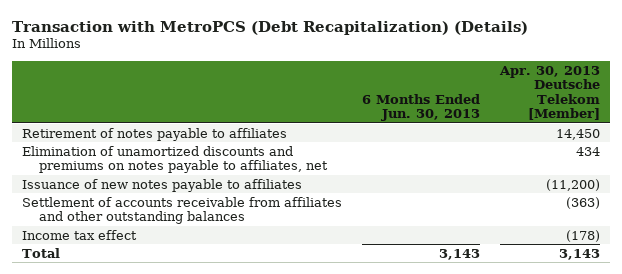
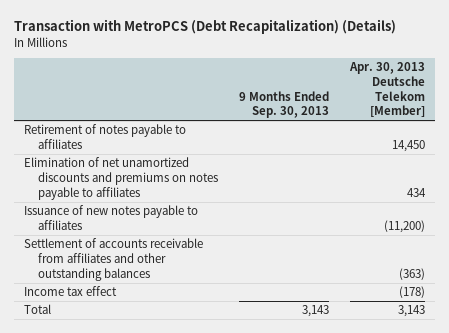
[362,93,481,122] 6 Months Ended Jun. 30, 2013 -> none
none -> [238,90,329,119] 9 Months Ended Sep. 30, 2013
[22,145,329,174] Elimination of unamortized discounts and premiums on notes payable to affiliates, net -> [24,157,219,200] Elimination of net unamortized discounts and premiums on notes payable to affiliates

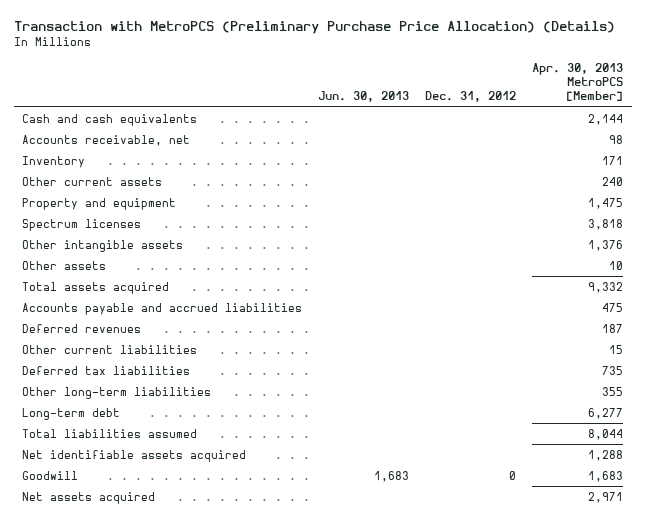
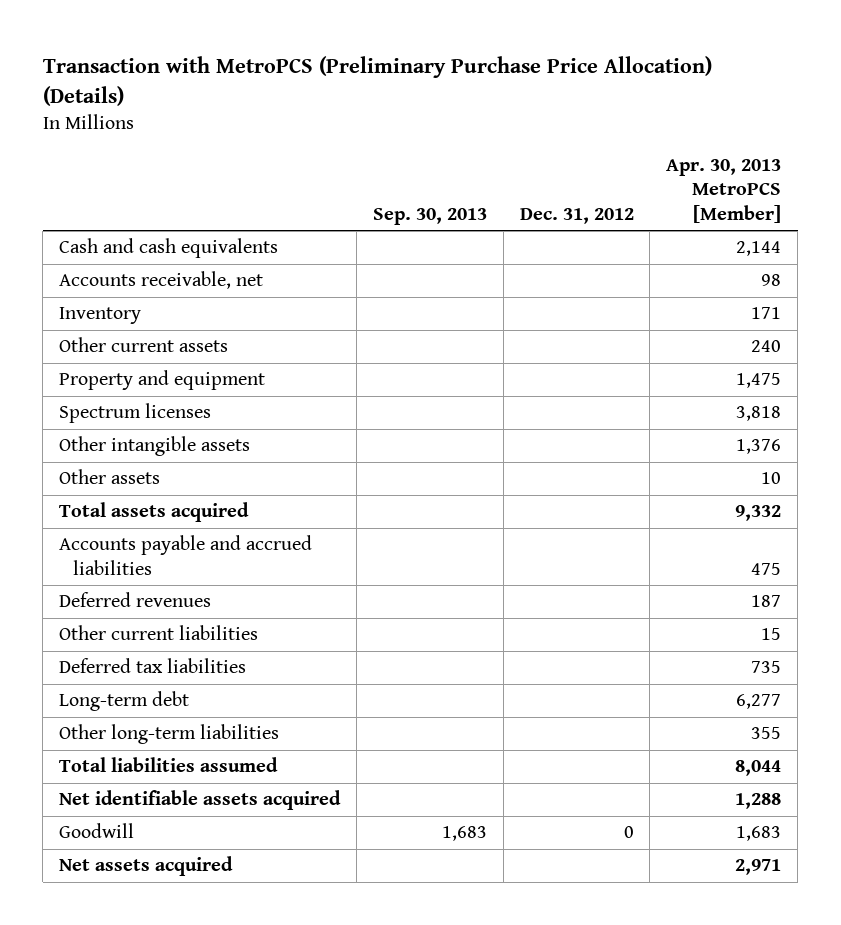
[317,91,409,103] Jun. 30, 2013 -> none
none -> [372,207,487,225] Sep. 30, 2013
[21,386,211,399] Other long-term liabilities -> [59,724,280,745] Other long-term liabilities

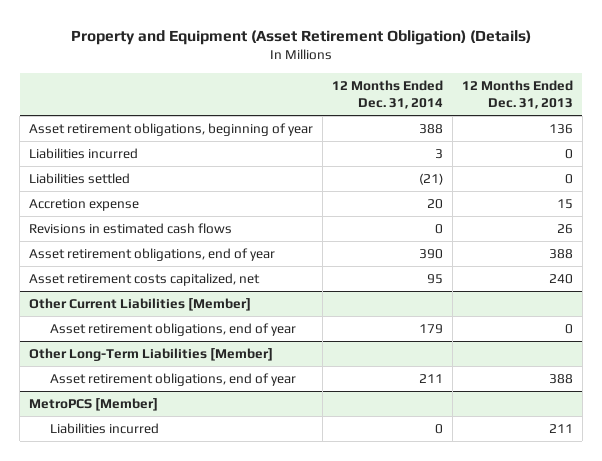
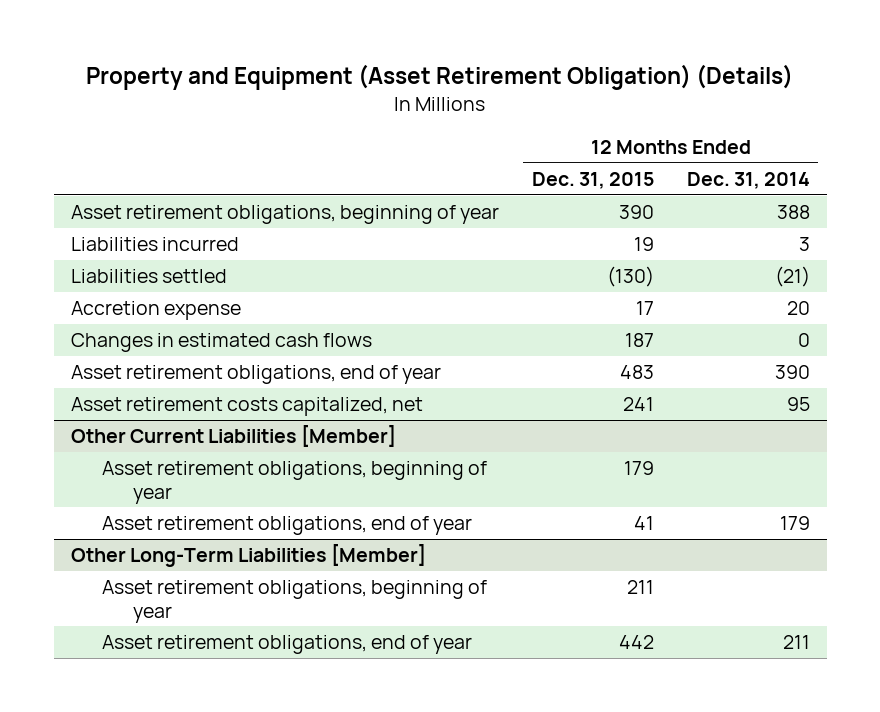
[461,79,573,110] 12 Months Ended Dec. 31, 2013 -> none
none -> [531,172,654,190] Dec. 31, 2015
[29,222,233,234] Revisions in estimated cash flows -> [70,333,372,353] Changes in estimated cash flows
none -> [101,461,487,504] Asset retirement obligations, beginning of year
none -> [101,580,487,623] Asset retirement obligations, beginning of year
[29,397,159,411] MetroPCS [Member] -> none
[49,422,159,434] Liabilities incurred -> none

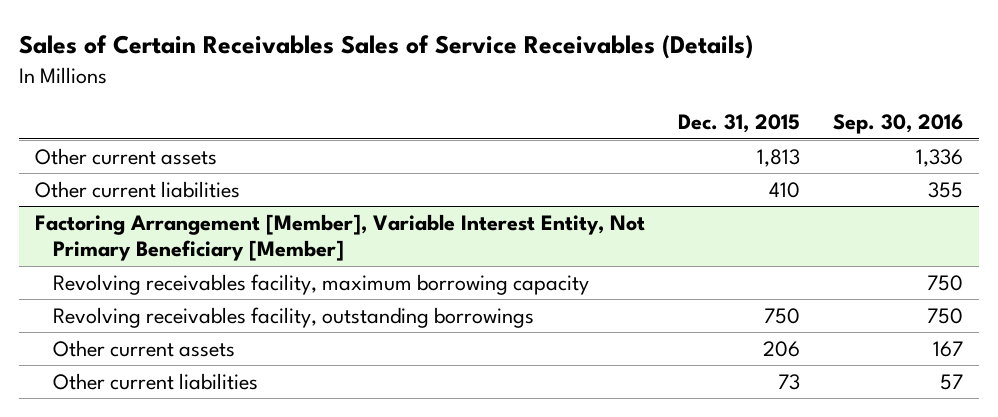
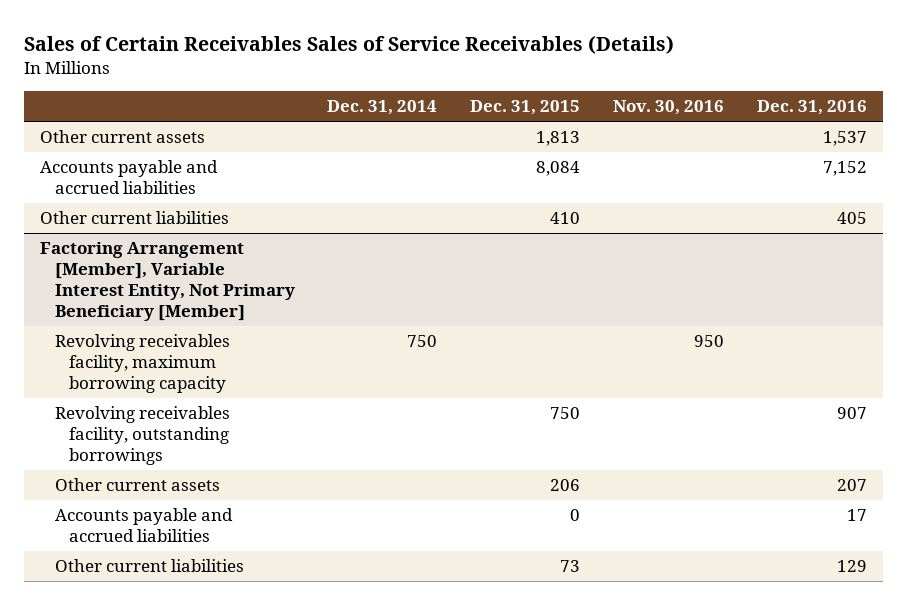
[832,114,963,135] Sep. 30, 2016 -> none
none -> [327,100,438,116] Dec. 31, 2014
none -> [613,100,725,116] Nov. 30, 2016
none -> [756,100,867,116] Dec. 31, 2016
none -> [40,160,219,195] Accounts payable and accrued liabilities
none -> [54,508,233,543] Accounts payable and accrued liabilities

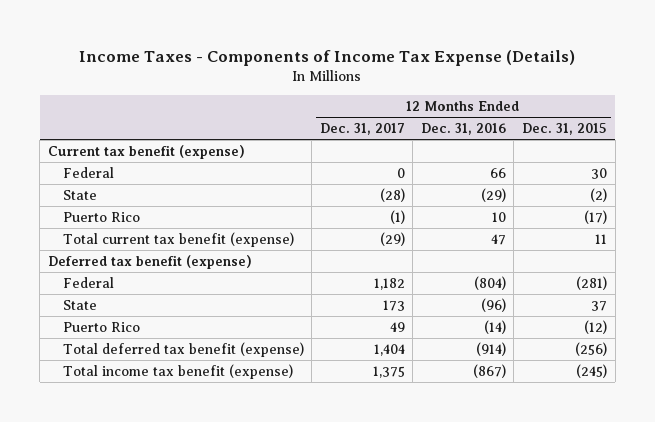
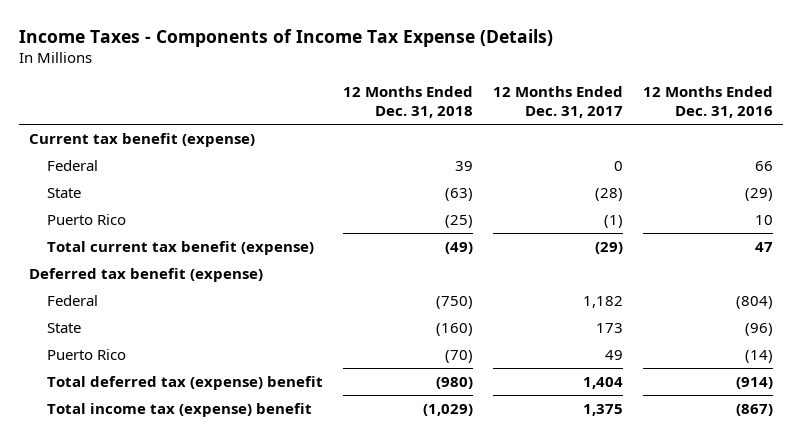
[521,123,607,136] Dec. 31, 2015 -> none
none -> [343,85,474,119] 12 Months Ended Dec. 31, 2018
[62,341,304,357] Total deferred tax benefit (expense) -> [47,375,324,390] Total deferred tax (expense) benefit
[62,363,293,379] Total income tax benefit (expense) -> [47,402,313,417] Total income tax (expense) benefit

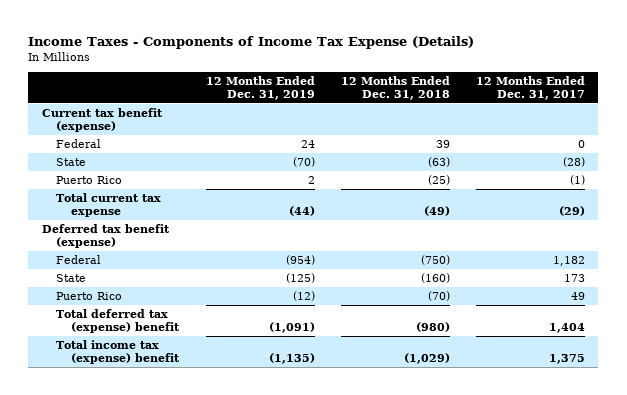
[643,85,774,119] 12 Months Ended Dec. 31, 2016 -> none
none -> [205,75,315,101] 12 Months Ended Dec. 31, 2019
[47,240,315,255] Total current tax benefit (expense) -> [56,192,162,218] Total current tax expense

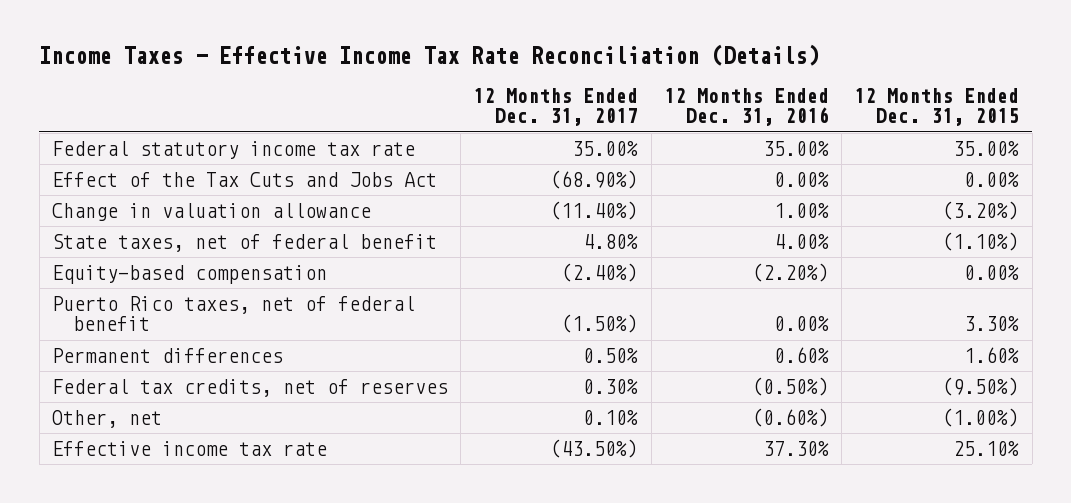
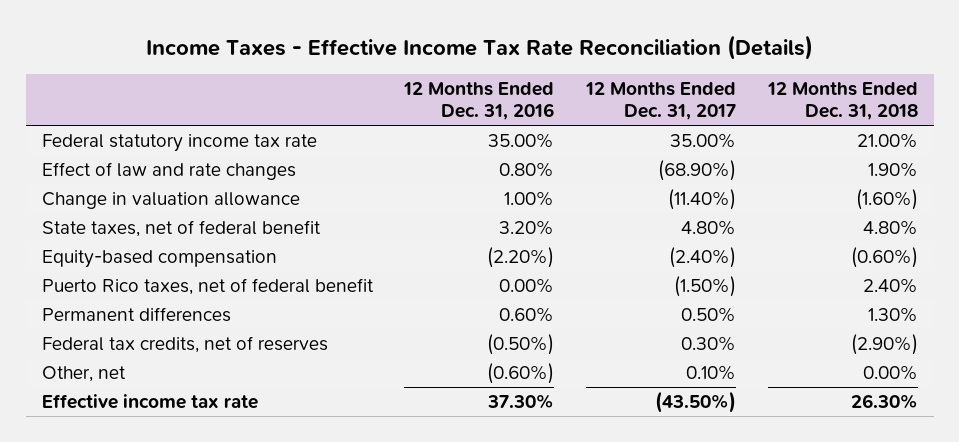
[854,87,1020,127] 12 Months Ended Dec. 31, 2015 -> none
none -> [766,81,918,121] 12 Months Ended Dec. 31, 2018
[51,171,437,187] Effect of the Tax Cuts and Jobs Act -> [41,161,296,180] Effect of law and rate changes
[773,171,829,187] 0.00% -> [499,161,555,177] 0.80%
[773,233,829,249] 4.00% -> [499,219,555,235] 3.20%

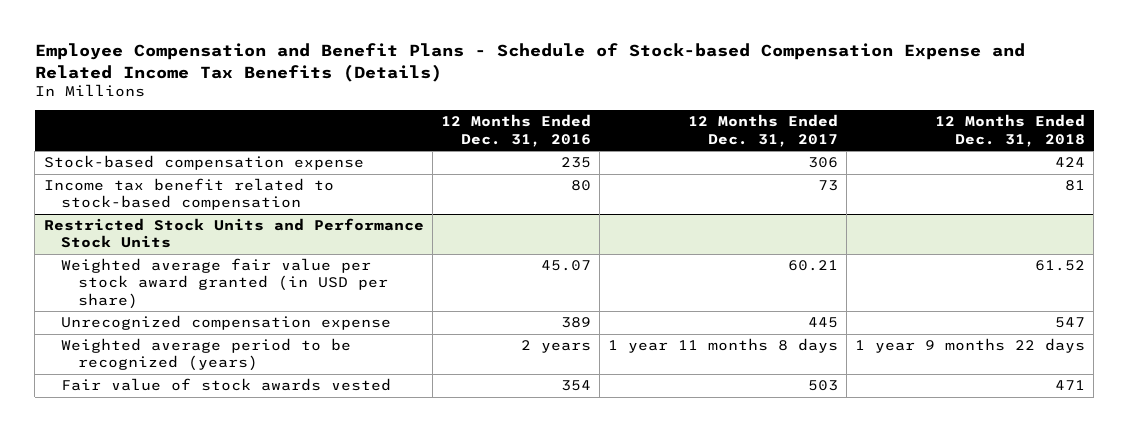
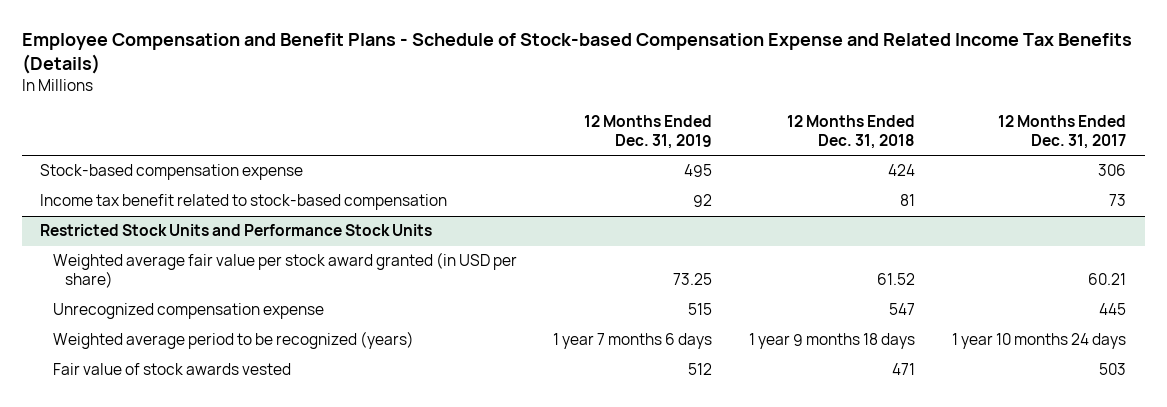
[440,114,591,147] 12 Months Ended Dec. 31, 2016 -> none
none -> [584,114,713,149] 12 Months Ended Dec. 31, 2019
[607,338,838,354] 1 year 11 months 8 days -> [952,333,1127,350] 1 year 10 months 24 days
[855,338,1086,354] 1 year 9 months 22 days -> [749,333,916,350] 1 year 9 months 18 days

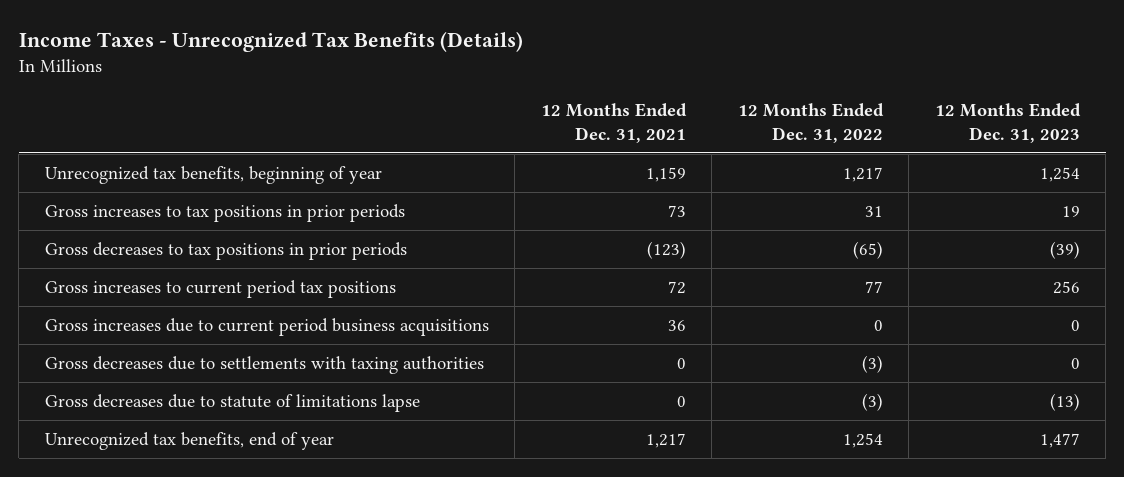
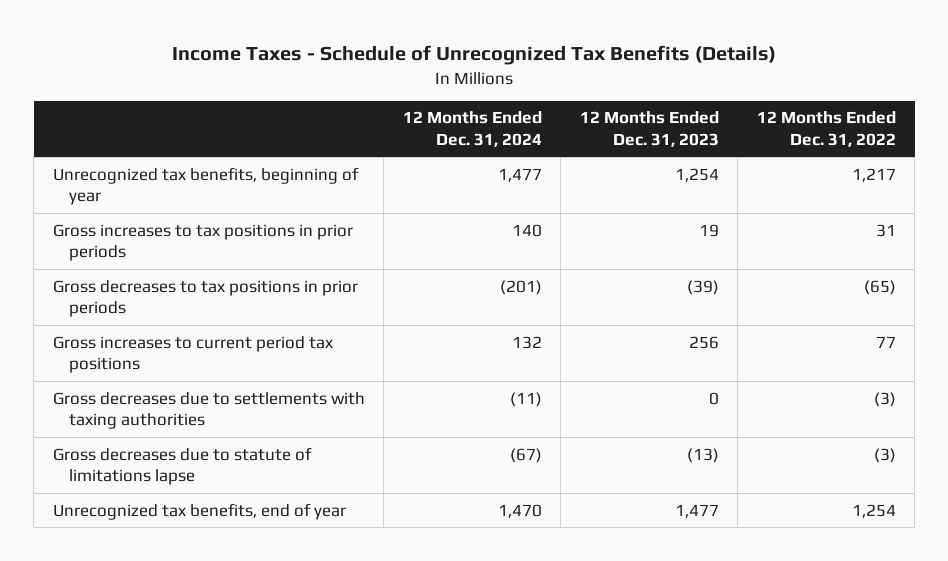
[18,31,523,53] Income Taxes - Unrecognized Tax Benefits (Details) -> [172,45,777,66] Income Taxes - Schedule of Unrecognized Tax Benefits (Details)
[540,103,687,143] 12 Months Ended Dec. 31, 2021 -> none
none -> [402,111,542,147] 12 Months Ended Dec. 31, 2024
[44,318,489,337] Gross increases due to current period business acquisitions -> none

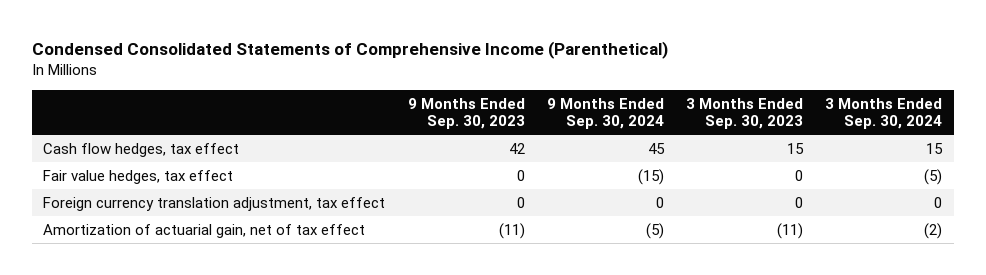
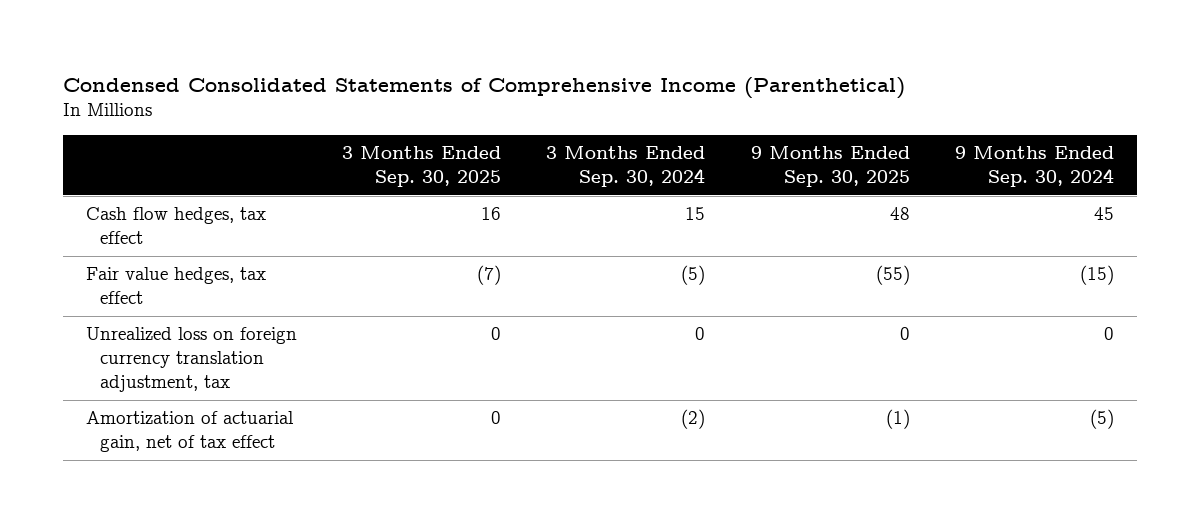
[407,97,525,130] 9 Months Ended Sep. 30, 2023 -> none
[686,97,804,130] 3 Months Ended Sep. 30, 2023 -> none
none -> [342,146,502,188] 3 Months Ended Sep. 30, 2025
none -> [750,146,910,188] 9 Months Ended Sep. 30, 2025
[43,196,386,211] Foreign currency translation adjustment, tax effect -> [85,327,297,393] Unrealized loss on foreign currency translation adjustment, tax

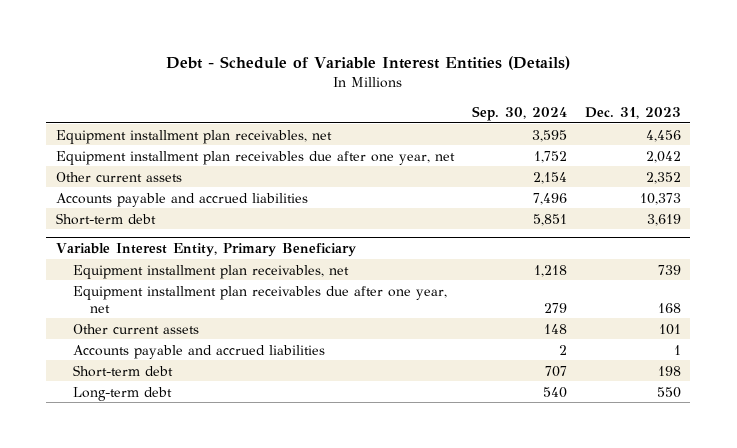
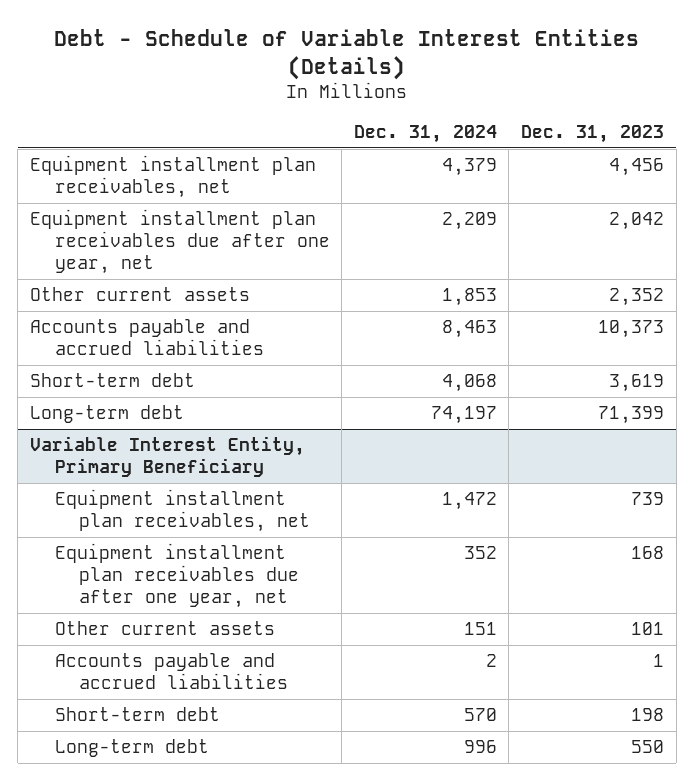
[471,105,567,121] Sep. 30, 2024 -> none
none -> [353,125,497,144] Dec. 31, 2024
none -> [30,405,185,424] Long-term debt

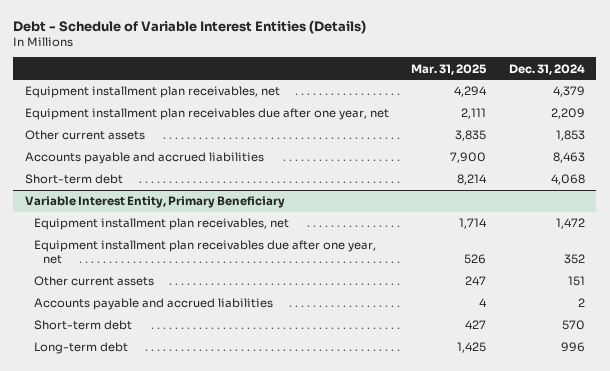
[521,125,665,144] Dec. 31, 2023 -> none
none -> [411,63,488,75] Mar. 31, 2025
[30,405,185,424] Long-term debt -> none

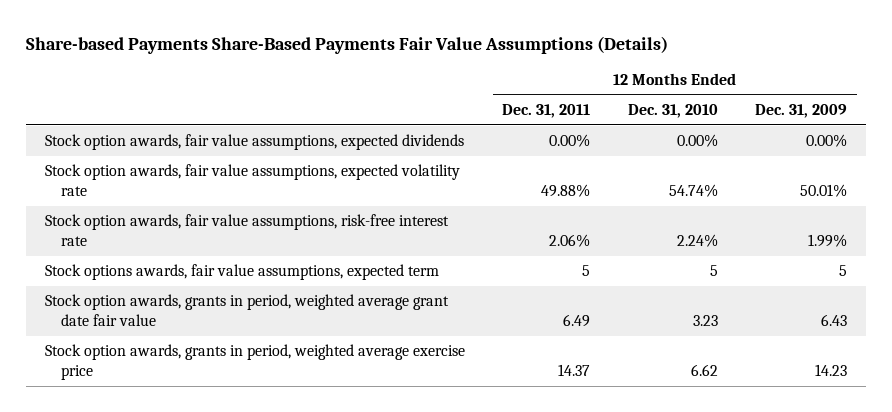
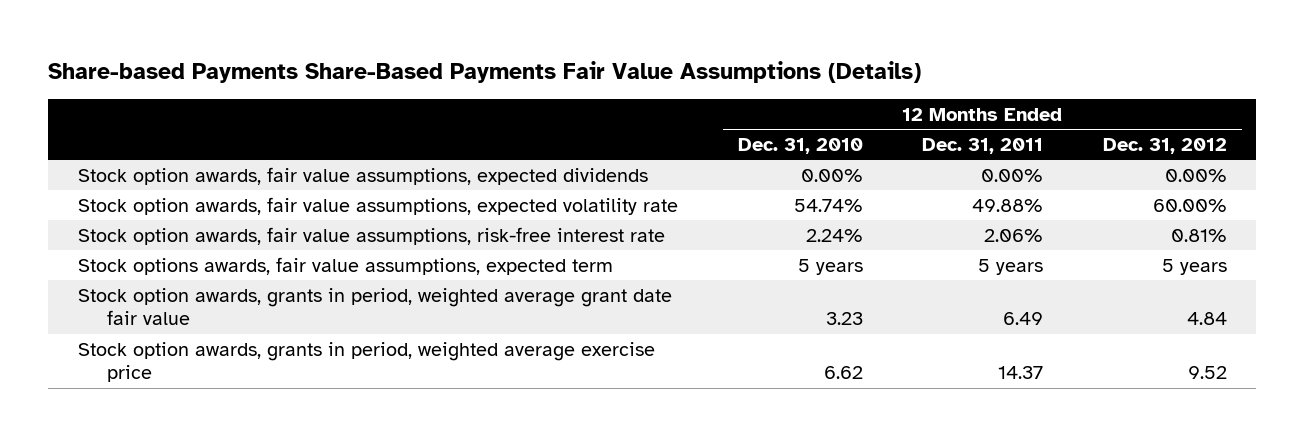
[755,104,848,119] Dec. 31, 2009 -> none
none -> [1102,137,1227,154] Dec. 31, 2012
[582,265,591,277] 5 -> [978,258,1044,275] 5 years
[709,265,718,277] 5 -> [797,258,863,275] 5 years

